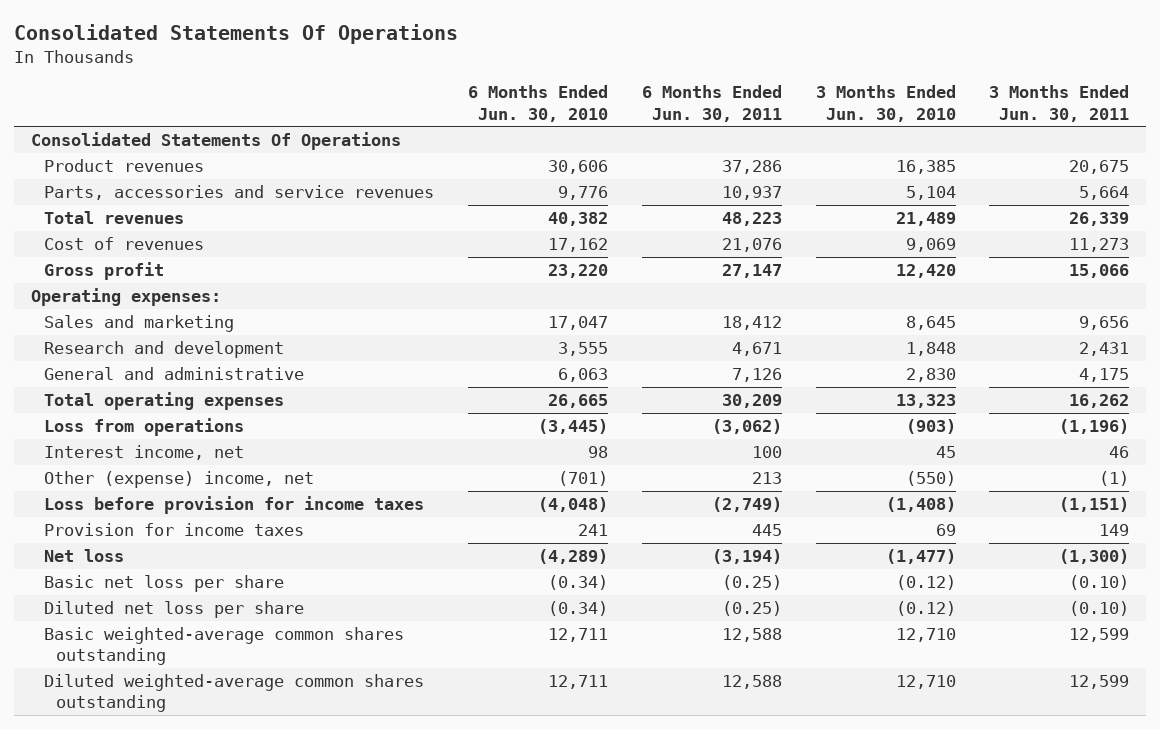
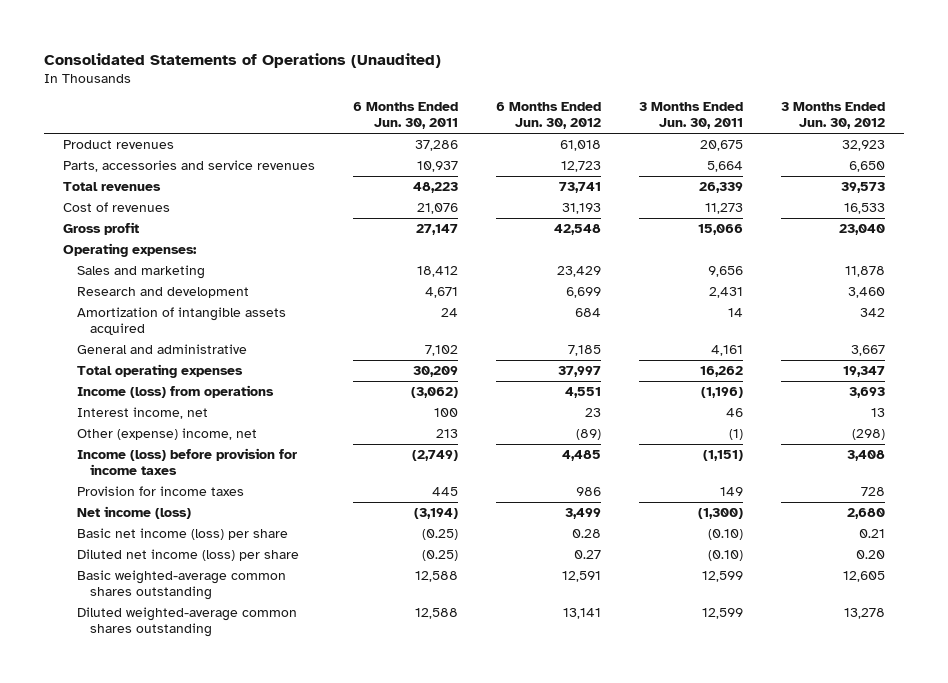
[13,23,458,44] Consolidated Statements Of Operations -> [43,52,441,68] Consolidated Statements of Operations (Unaudited)
[467,85,608,122] 6 Months Ended Jun. 30, 2010 -> none
[815,85,956,122] 3 Months Ended Jun. 30, 2010 -> none
none -> [495,102,601,130] 6 Months Ended Jun. 30, 2012
none -> [781,102,886,130] 3 Months Ended Jun. 30, 2012
[30,131,401,150] Consolidated Statements Of Operations -> none
none -> [76,307,286,335] Amortization of intangible assets acquired
[731,367,782,382] 7,126 -> [424,345,458,357] 7,102
[1079,367,1130,382] 4,175 -> [711,345,744,357] 4,161
[43,417,244,436] Loss from operations -> [76,385,274,399] Income (loss) from operations
[43,495,424,514] Loss before provision for income taxes -> [76,448,297,475] Income (loss) before provision for income taxes
[43,548,124,562] Net loss -> [76,506,191,520] Net income (loss)
[43,574,284,592] Basic net loss per share -> [76,528,288,541] Basic net income (loss) per share
[43,600,304,618] Diluted net loss per share -> [76,549,299,562] Diluted net income (loss) per share

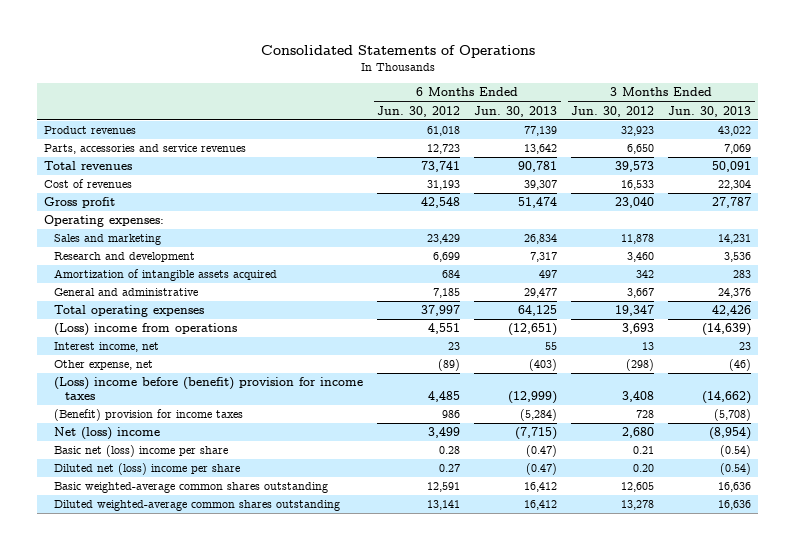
[43,52,441,68] Consolidated Statements of Operations (Unaudited) -> [260,45,535,59] Consolidated Statements of Operations
[352,102,458,130] 6 Months Ended Jun. 30, 2011 -> none
[639,102,744,130] 3 Months Ended Jun. 30, 2011 -> none
none -> [474,105,558,117] Jun. 30, 2013
none -> [668,105,752,117] Jun. 30, 2013
[76,385,274,399] Income (loss) from operations -> [54,323,238,337] (Loss) income from operations
[76,428,257,441] Other (expense) income, net -> [54,360,154,371] Other expense, net
[76,448,297,475] Income (loss) before provision for income taxes -> [54,377,364,401] (Loss) income before (benefit) provision for income taxes
[76,486,244,497] Provision for income taxes -> [54,409,244,422] (Benefit) provision for income taxes
[76,506,191,520] Net income (loss) -> [54,427,161,441] Net (loss) income
[76,528,288,541] Basic net income (loss) per share -> [54,445,229,458] Basic net (loss) income per share
[76,549,299,562] Diluted net income (loss) per share -> [54,463,241,476] Diluted net (loss) income per share

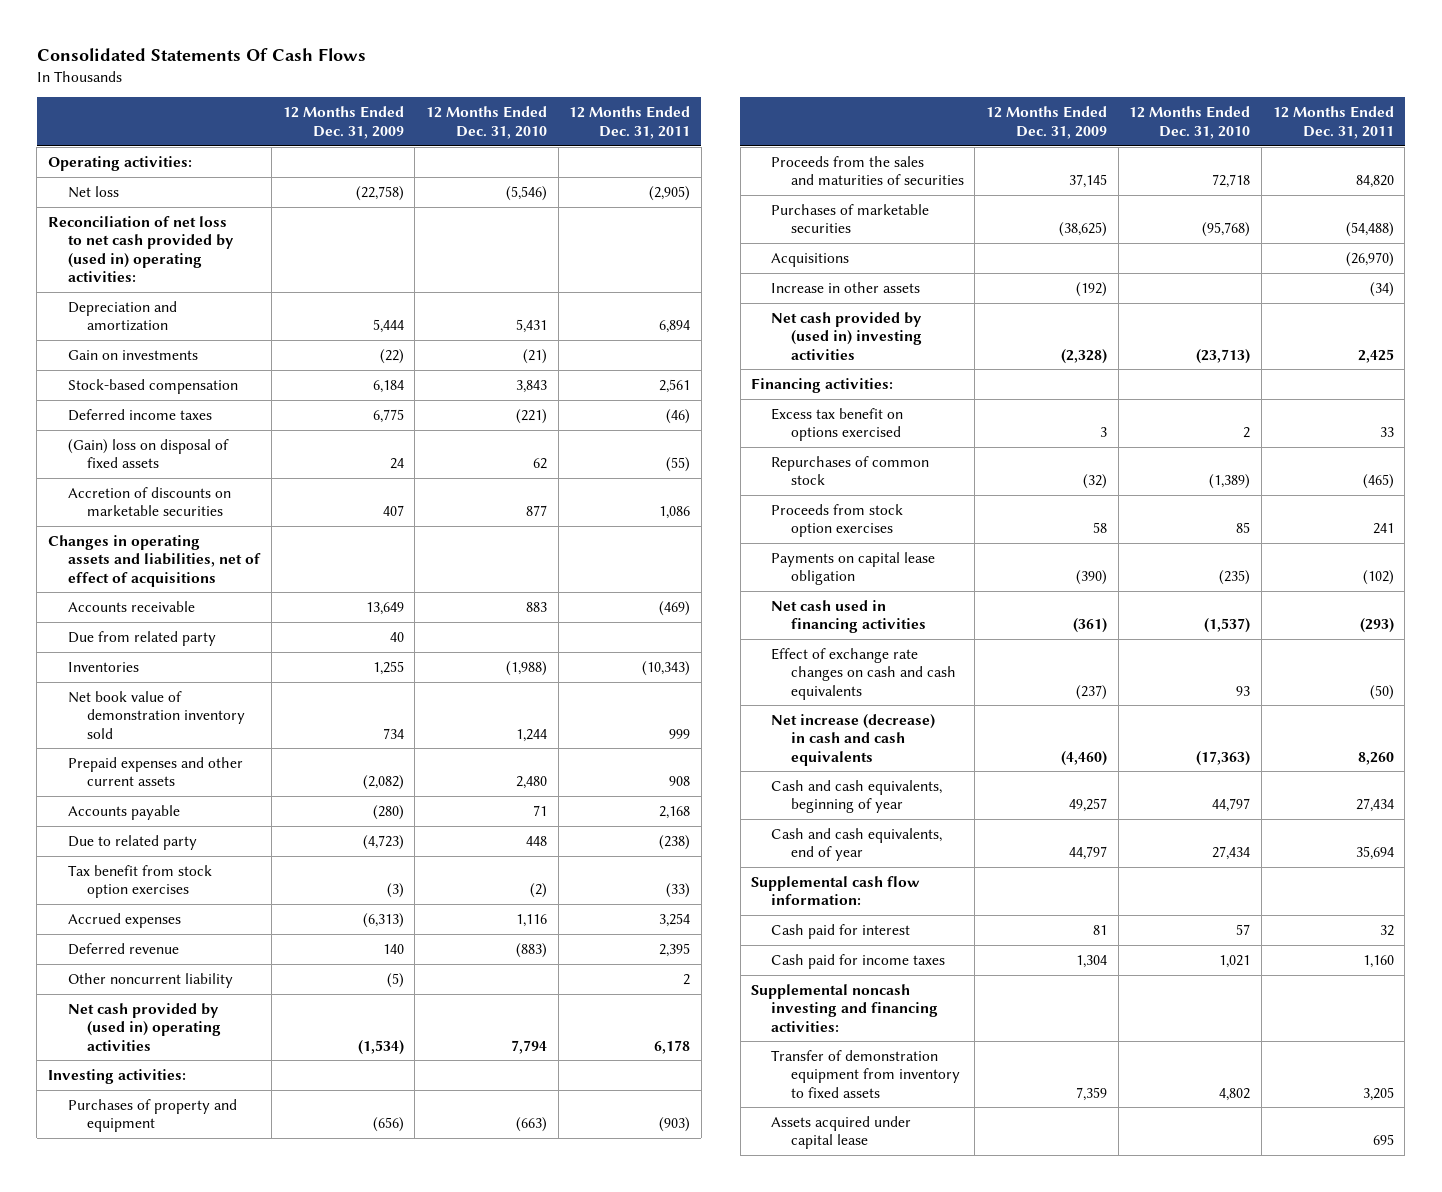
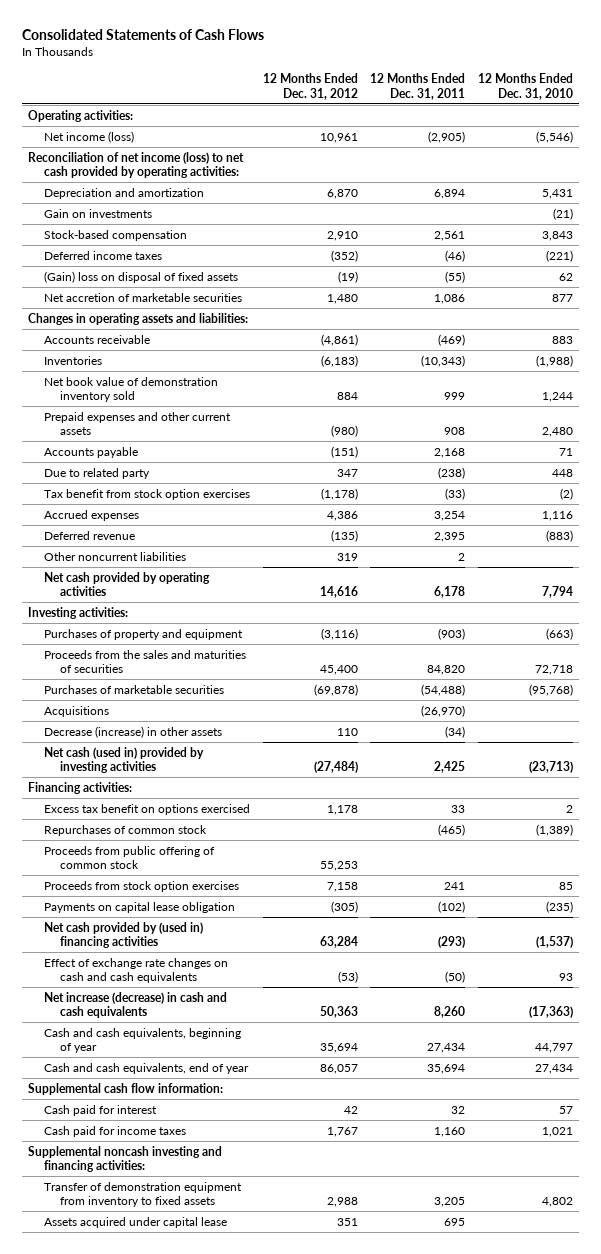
[36,47,366,61] Consolidated Statements Of Cash Flows -> [21,29,264,41] Consolidated Statements of Cash Flows
[282,106,404,139] 12 Months Ended Dec. 31, 2009 -> none
none -> [262,73,358,100] 12 Months Ended Dec. 31, 2012
[67,185,119,198] Net loss -> [44,130,135,143] Net income (loss)
[48,215,234,282] Reconciliation of net loss to net cash provided by (used in) operating activities: -> [27,151,244,179] Reconciliation of net income (loss) to net cash provided by operating activities:
[67,486,231,517] Accretion of discounts on marketable securities -> [44,292,243,302] Net accretion of marketable securities
[48,534,261,587] Changes in operating assets and liabilities, net of effect of acquisitions -> [27,312,248,325] Changes in operating assets and liabilities:
[67,630,216,646] Due from related party -> none
[67,972,233,988] Other noncurrent liability -> [44,551,187,561] Other noncurrent liabilities
[67,1002,222,1051] Net cash provided by (used in) operating activities -> [44,571,211,597] Net cash provided by operating activities
[771,281,921,293] Increase in other assets -> [44,725,223,738] Decrease (increase) in other assets
[771,311,923,360] Net cash provided by (used in) investing activities -> [44,746,205,774] Net cash (used in) provided by investing activities
none -> [44,845,216,870] Proceeds from public offering of common stock
[771,599,926,634] Net cash used in financing activities -> [44,921,204,949] Net cash provided by (used in) financing activities

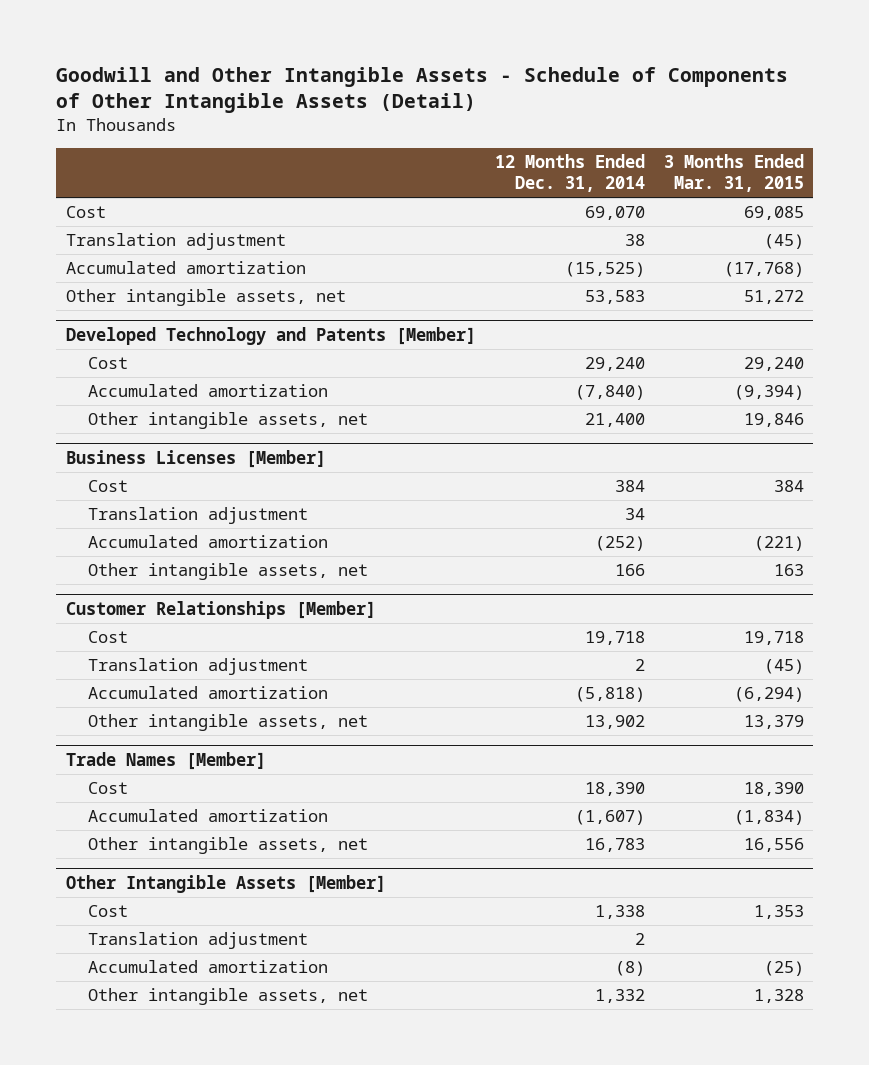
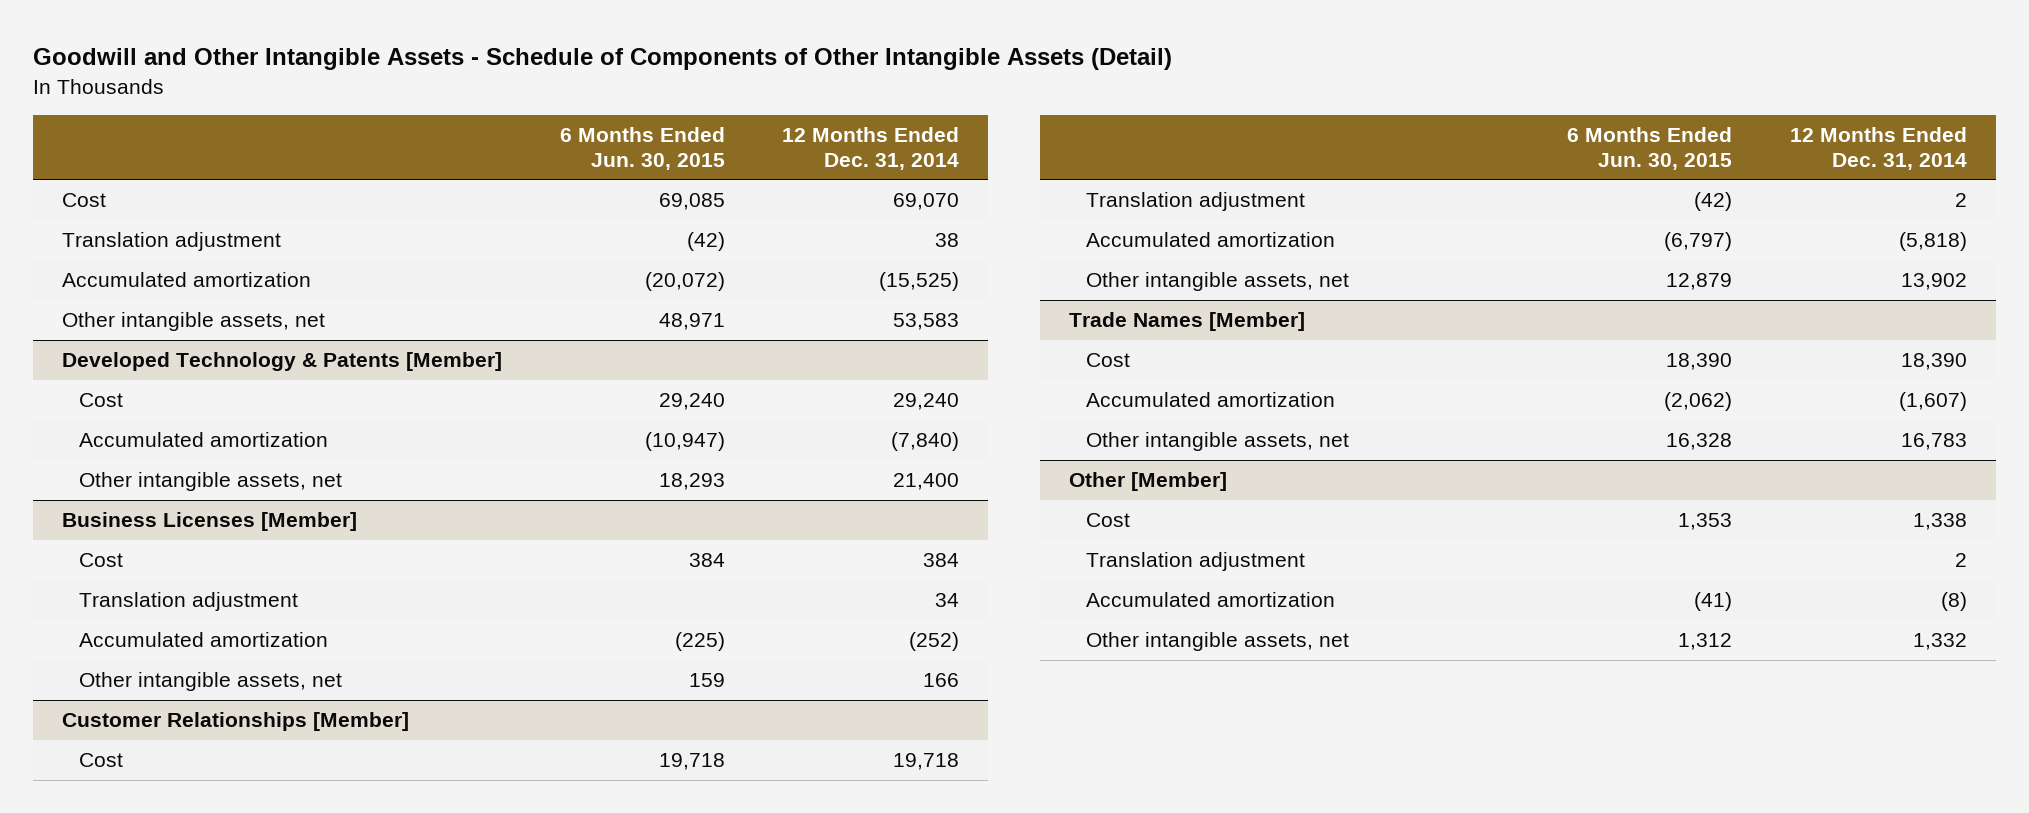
[663,153,804,193] 3 Months Ended Mar. 31, 2015 -> none
none -> [559,126,725,170] 6 Months Ended Jun. 30, 2015
[65,326,476,345] Developed Technology and Patents [Member] -> [61,352,502,372] Developed Technology & Patents [Member]
[65,874,386,893] Other Intangible Assets [Member] -> [1069,472,1228,492] Other [Member]

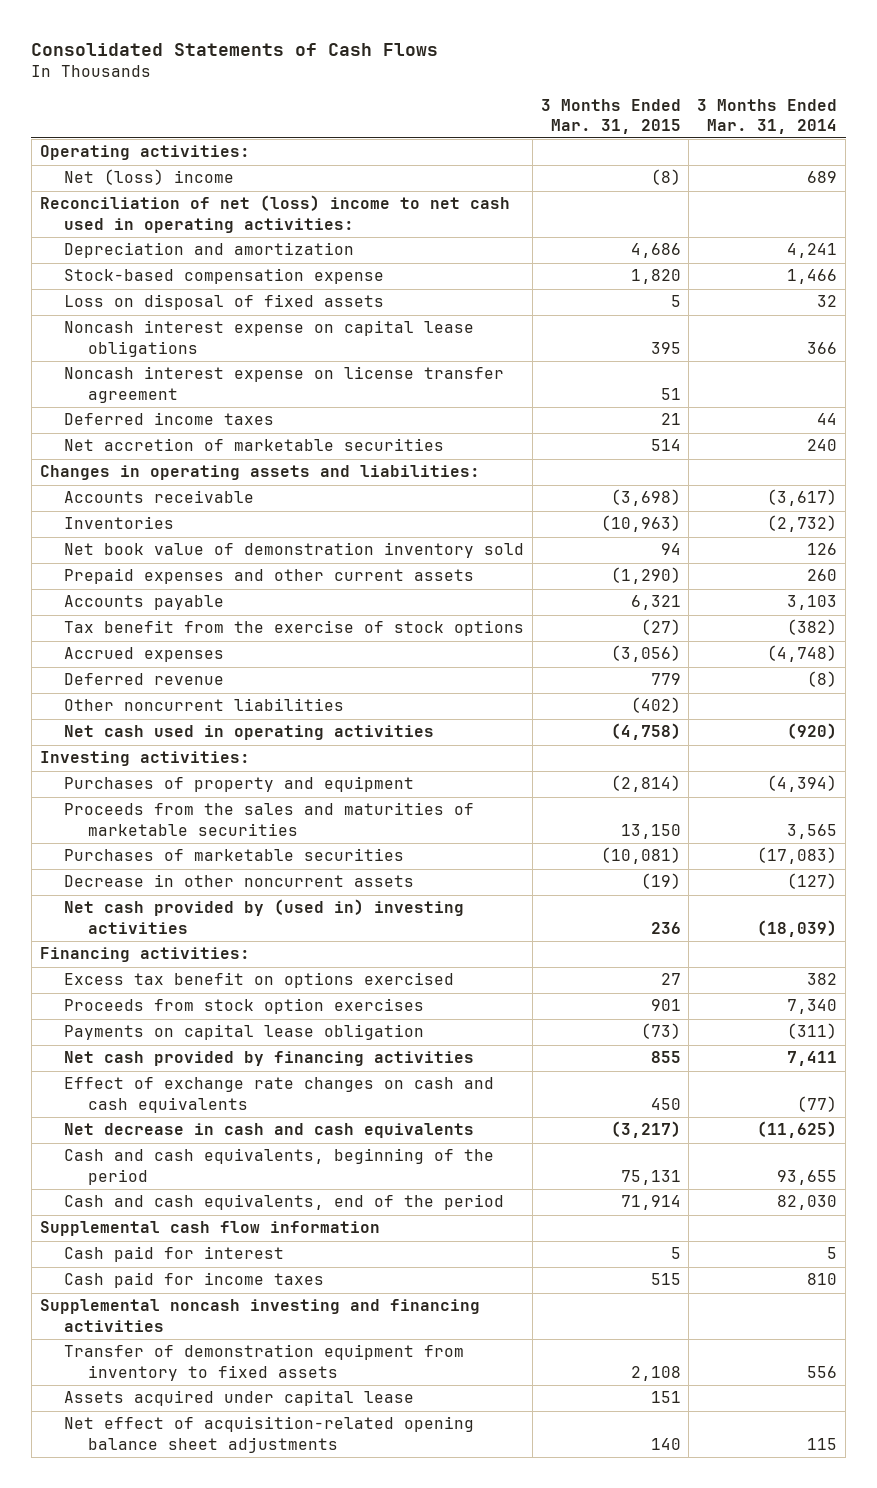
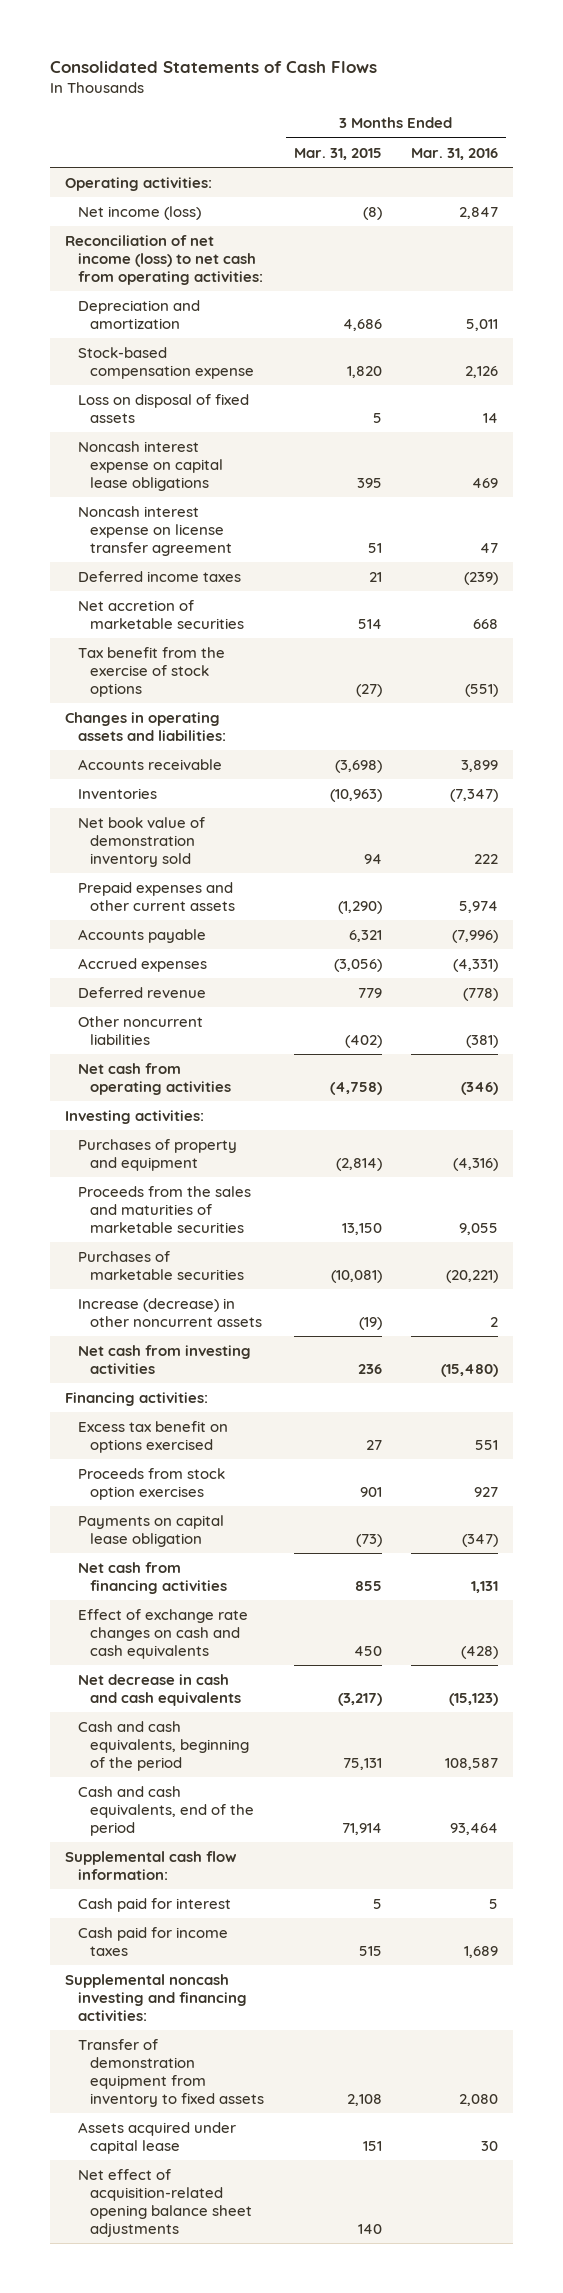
[697,98,838,134] 3 Months Ended Mar. 31, 2014 -> none
none -> [411,147,499,160] Mar. 31, 2016
[63,169,234,186] Net (loss) income -> [77,206,201,221] Net income (loss)
[39,195,510,233] Reconciliation of net (loss) income to net cash used in operating activities: -> [64,235,263,285] Reconciliation of net income (loss) to net cash from operating activities:
[63,620,524,637] Tax benefit from the exercise of stock options -> [77,647,225,697] Tax benefit from the exercise of stock options
[63,725,434,741] Net cash used in operating activities -> [77,1063,232,1095] Net cash from operating activities
[63,874,414,888] Decrease in other noncurrent assets -> [77,1298,263,1327] Increase (decrease) in other noncurrent assets
[63,899,464,934] Net cash provided by (used in) investing activities -> [77,1345,251,1374] Net cash from investing activities
[63,1051,474,1067] Net cash provided by financing activities -> [77,1562,228,1594] Net cash from financing activities
[39,1221,380,1237] Supplemental cash flow information -> [64,1851,237,1880] Supplemental cash flow information:
[39,1299,480,1332] Supplemental noncash investing and financing activities -> [64,1974,247,2021] Supplemental noncash investing and financing activities:

